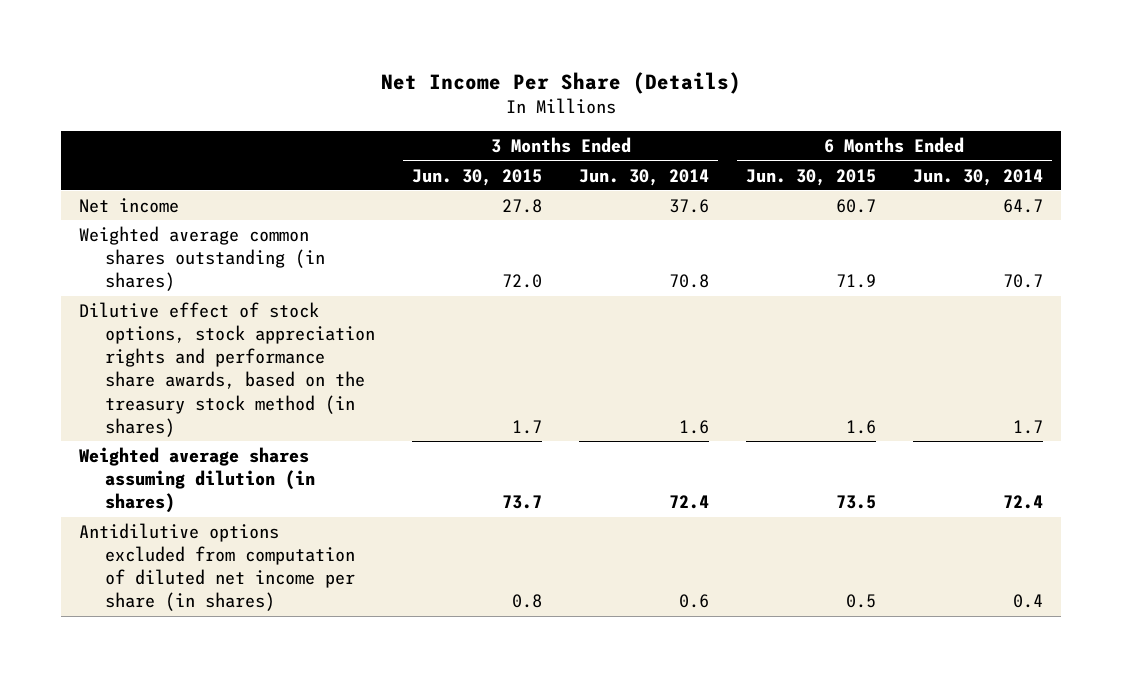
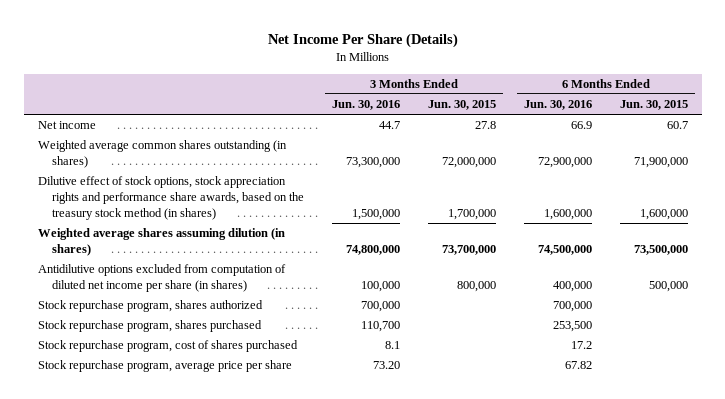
[579,168,710,186] Jun. 30, 2014 -> none
[912,168,1043,186] Jun. 30, 2014 -> none
none -> [331,100,400,111] Jun. 30, 2016
none -> [523,100,592,111] Jun. 30, 2016
[502,274,543,289] 72.0 -> [441,157,496,169] 72,000,000
[836,274,877,289] 71.9 -> [633,157,688,169] 71,900,000
[512,419,543,434] 1.7 -> [447,209,496,221] 1,700,000
[846,419,877,434] 1.6 -> [639,209,688,221] 1,600,000
[502,495,543,510] 73.7 -> [441,245,496,256] 73,700,000
[836,495,877,510] 73.5 -> [633,245,688,256] 73,500,000
[512,594,543,609] 0.8 -> [456,281,496,293] 800,000
[846,594,877,609] 0.5 -> [648,281,688,293] 500,000
none -> [37,300,263,313] Stock repurchase program, shares authorized
none -> [37,320,262,333] Stock repurchase program, shares purchased
none -> [37,340,298,353] Stock repurchase program, cost of shares purchased
none -> [37,360,292,373] Stock repurchase program, average price per share

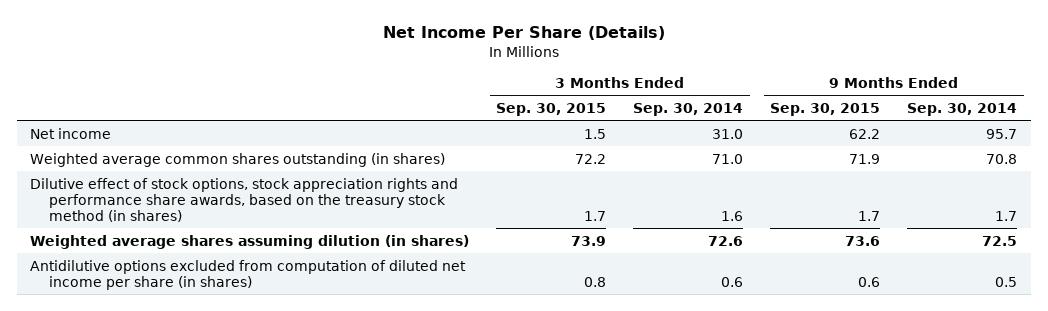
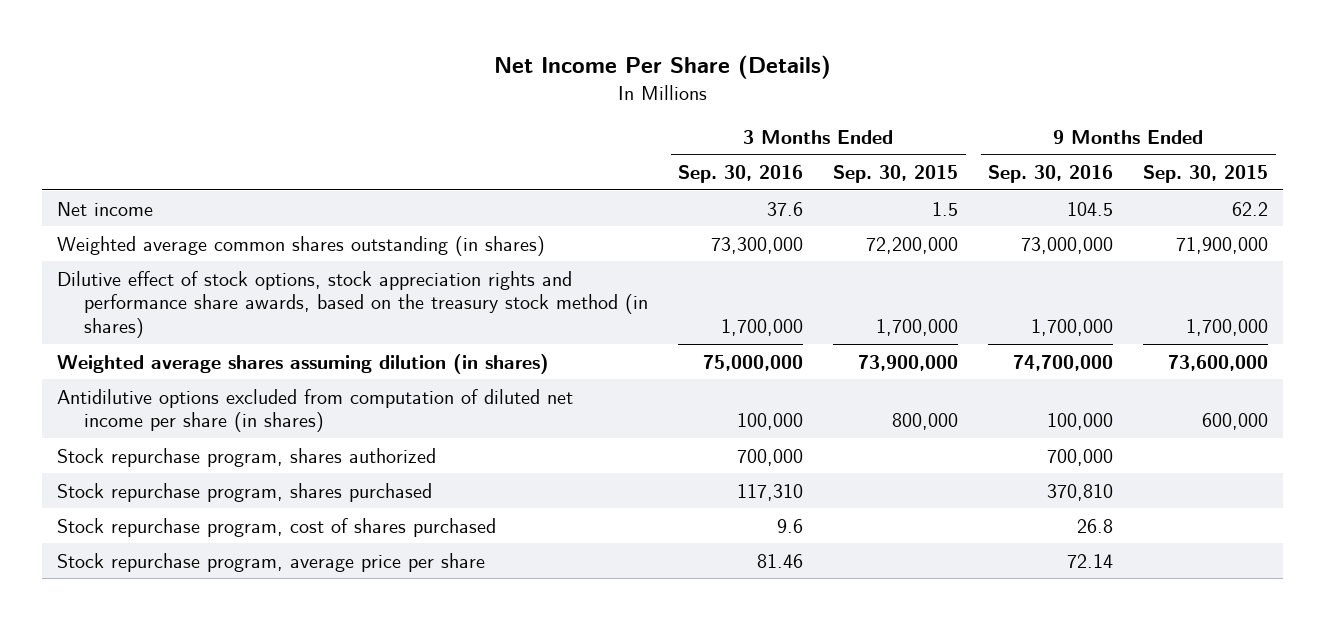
[633,102,744,116] Sep. 30, 2014 -> none
[907,102,1018,116] Sep. 30, 2014 -> none
none -> [678,165,804,184] Sep. 30, 2016
none -> [988,165,1114,184] Sep. 30, 2016
[575,153,607,164] 72.2 -> [866,236,959,254] 72,200,000
[849,153,881,164] 71.9 -> [1176,236,1269,254] 71,900,000
[584,210,607,221] 1.7 -> [876,319,959,337] 1,700,000
[858,210,881,221] 1.7 -> [1186,319,1269,337] 1,700,000
[571,235,607,246] 73.9 -> [858,354,959,371] 73,900,000
[845,235,881,246] 73.6 -> [1168,354,1269,371] 73,600,000
[584,276,607,287] 0.8 -> [892,413,959,431] 800,000
[858,276,881,287] 0.6 -> [1202,413,1269,431] 600,000
none -> [57,447,437,467] Stock repurchase program, shares authorized
none -> [57,482,433,502] Stock repurchase program, shares purchased
none -> [57,517,497,537] Stock repurchase program, cost of shares purchased
none -> [57,552,486,572] Stock repurchase program, average price per share

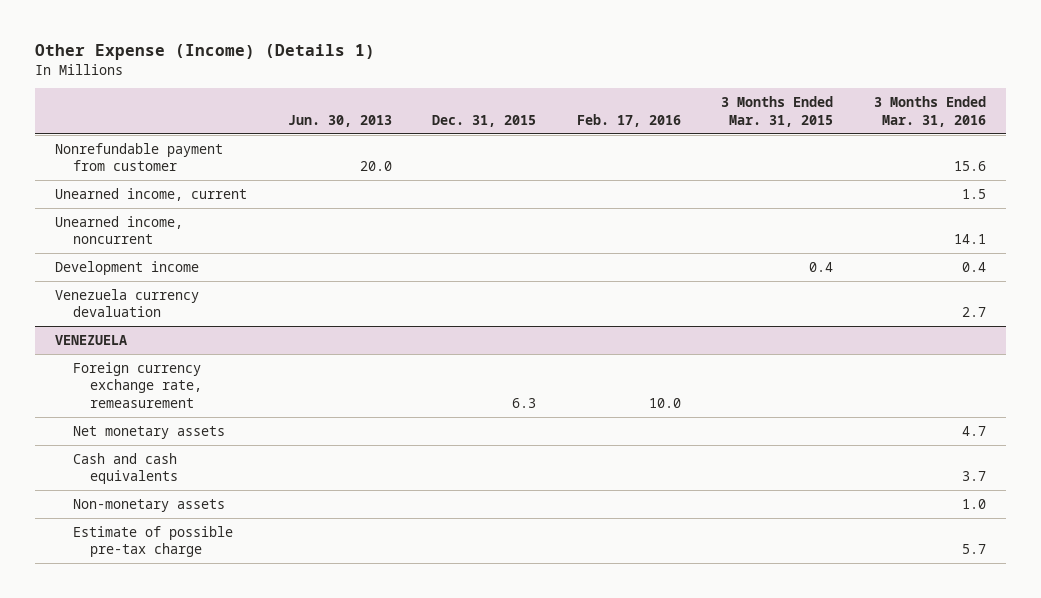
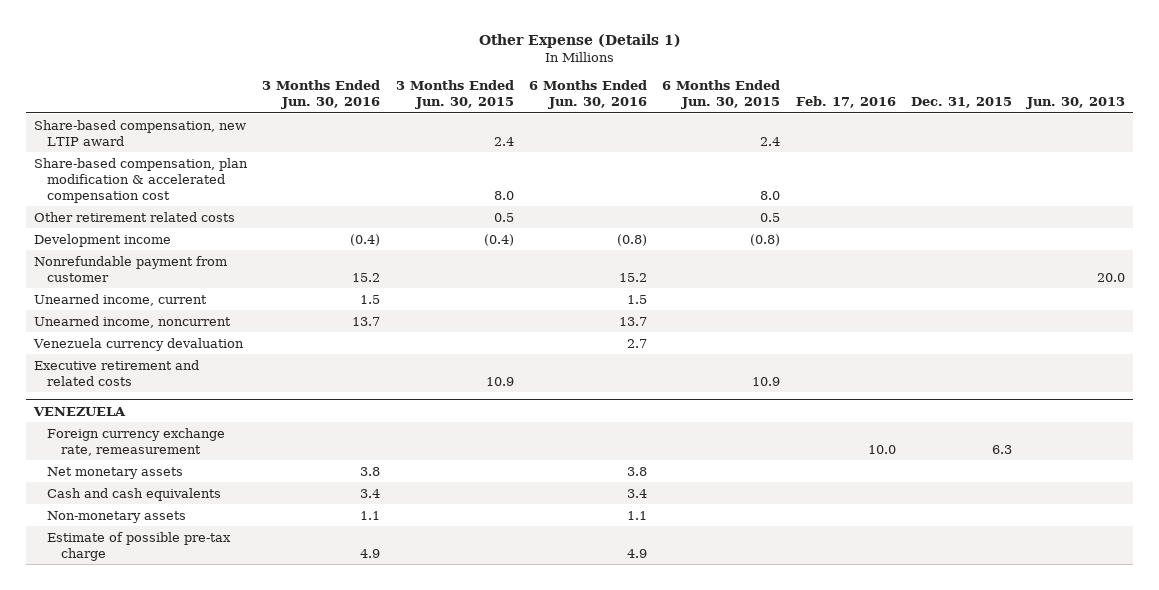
[34,44,375,61] Other Expense (Income) (Details 1) -> [478,34,681,49] Other Expense (Details 1)
[721,96,834,127] 3 Months Ended Mar. 31, 2015 -> none
[873,96,986,127] 3 Months Ended Mar. 31, 2016 -> none
none -> [262,79,381,109] 3 Months Ended Jun. 30, 2016
none -> [395,79,514,109] 3 Months Ended Jun. 30, 2015
none -> [528,79,647,109] 6 Months Ended Jun. 30, 2016
none -> [662,79,781,109] 6 Months Ended Jun. 30, 2015
none -> [33,119,246,146] Share-based compensation, new LTIP award
none -> [33,157,248,203] Share-based compensation, plan modification & accelerated compensation cost
none -> [33,211,235,222] Other retirement related costs
[55,260,200,275] Development income -> [33,233,171,247] Development income
none -> [33,359,199,386] Executive retirement and related costs

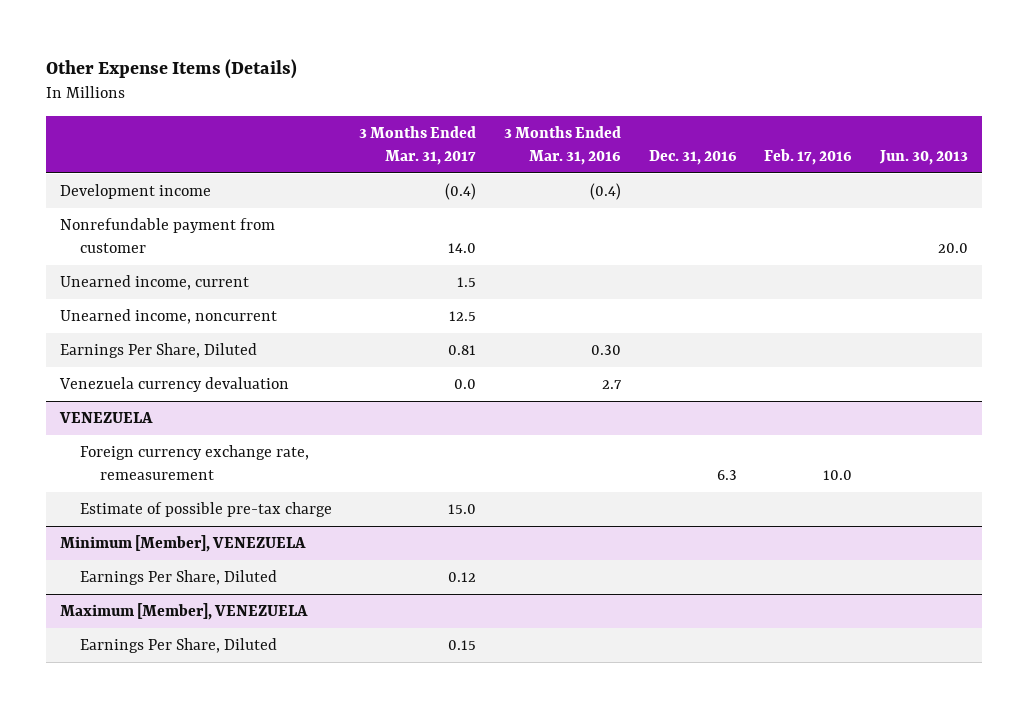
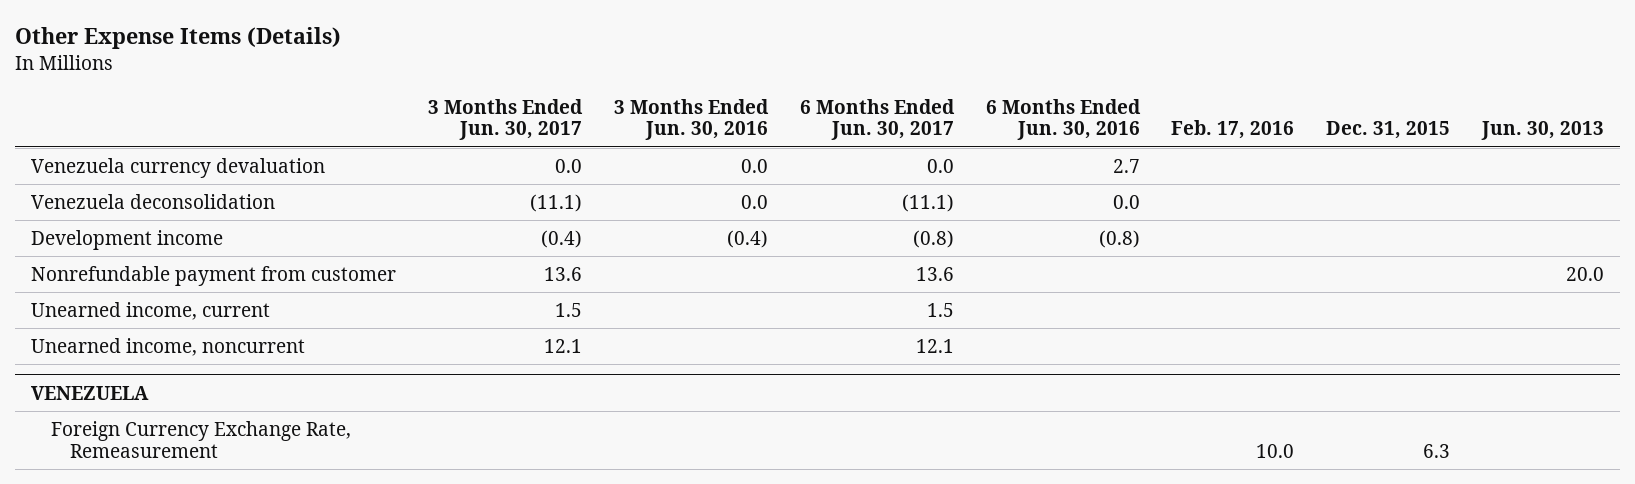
[359,126,477,165] 3 Months Ended Mar. 31, 2017 -> none
[503,126,621,165] 3 Months Ended Mar. 31, 2016 -> none
[648,149,737,165] Dec. 31, 2016 -> none
none -> [428,98,584,141] 3 Months Ended Jun. 30, 2017
none -> [613,98,769,141] 3 Months Ended Jun. 30, 2016
none -> [799,98,955,141] 6 Months Ended Jun. 30, 2017
none -> [985,98,1141,141] 6 Months Ended Jun. 30, 2016
none -> [1326,121,1451,140] Dec. 31, 2015
[58,377,289,393] Venezuela currency devaluation -> [31,157,326,178] Venezuela currency devaluation
none -> [31,193,276,209] Venezuela deconsolidation
[59,343,257,359] Earnings Per Share, Diluted -> none
[79,502,332,518] Estimate of possible pre-tax charge -> none
[59,535,306,553] Minimum [Member], VENEZUELA -> none
[79,570,277,586] Earnings Per Share, Diluted -> none
[59,603,308,621] Maximum [Member], VENEZUELA -> none
[79,638,277,654] Earnings Per Share, Diluted -> none
[79,445,309,480] Foreign currency exchange rate, remeasurement -> [50,420,351,458] Foreign Currency Exchange Rate, Remeasurement

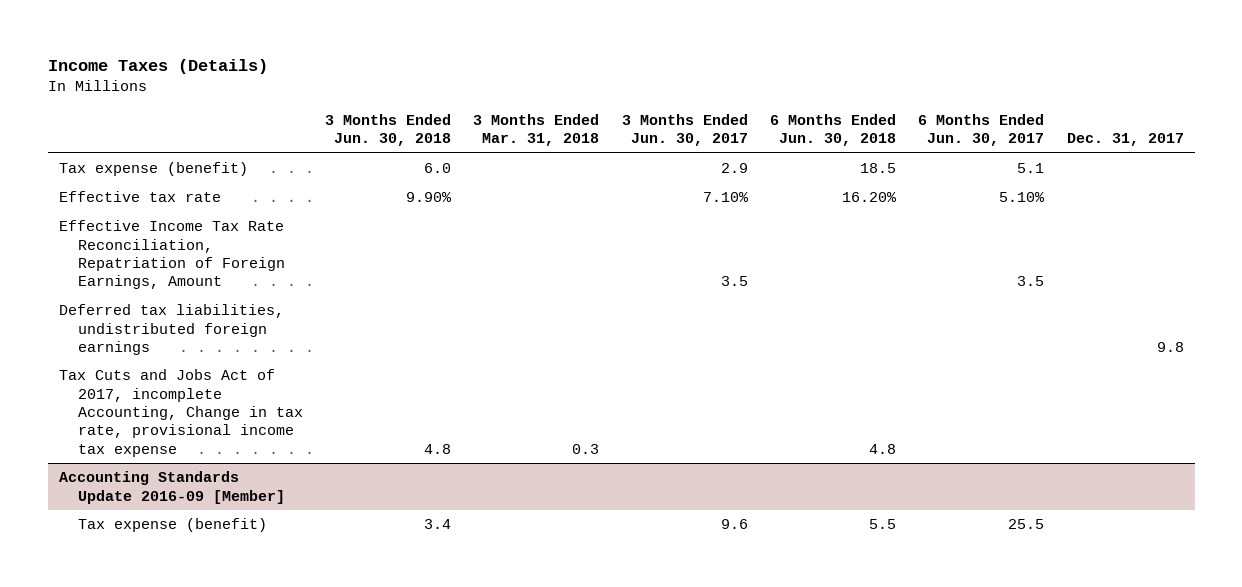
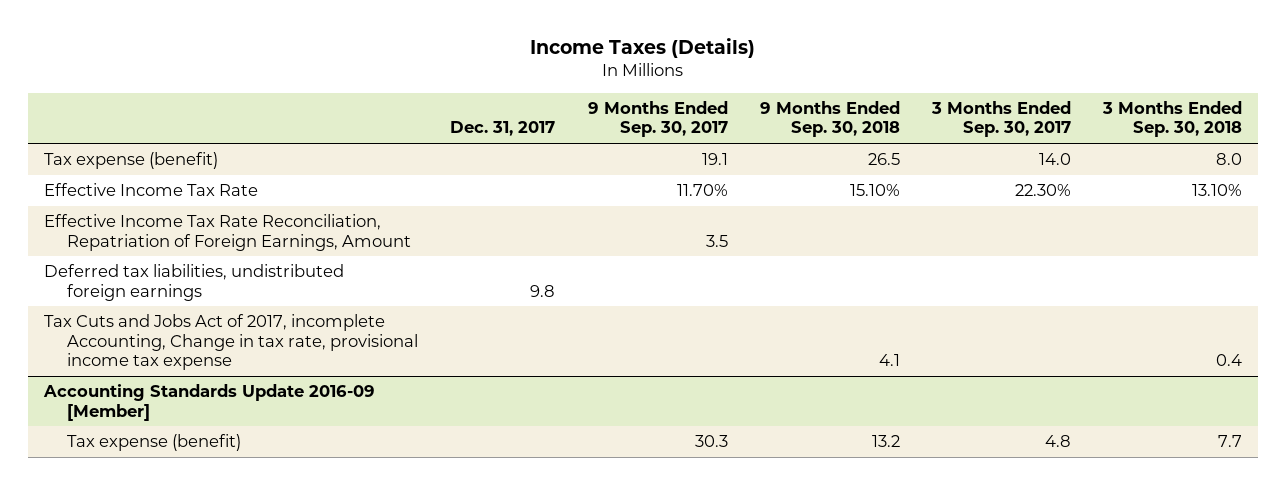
[325,113,452,147] 3 Months Ended Jun. 30, 2018 -> none
[473,113,600,147] 3 Months Ended Mar. 31, 2018 -> none
[621,113,748,147] 3 Months Ended Jun. 30, 2017 -> none
[770,113,897,147] 6 Months Ended Jun. 30, 2018 -> none
[918,113,1045,147] 6 Months Ended Jun. 30, 2017 -> none
none -> [587,100,728,138] 9 Months Ended Sep. 30, 2017
none -> [759,100,900,138] 9 Months Ended Sep. 30, 2018
none -> [930,100,1071,138] 3 Months Ended Sep. 30, 2017
none -> [1102,100,1243,138] 3 Months Ended Sep. 30, 2018
[58,191,221,203] Effective tax rate -> [44,183,259,197] Effective Income Tax Rate

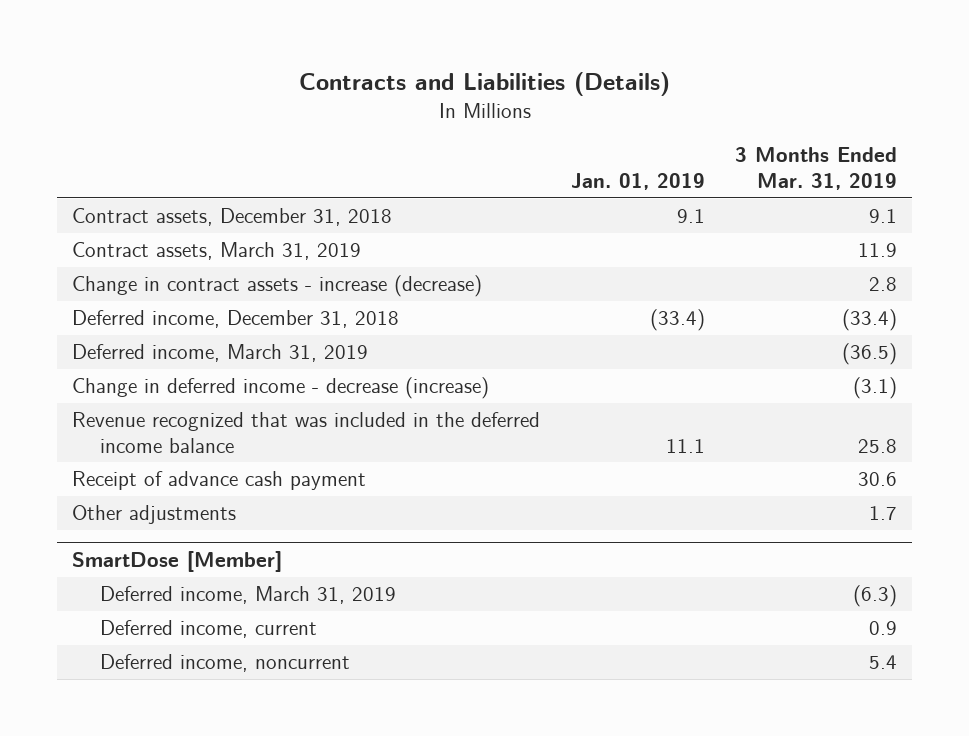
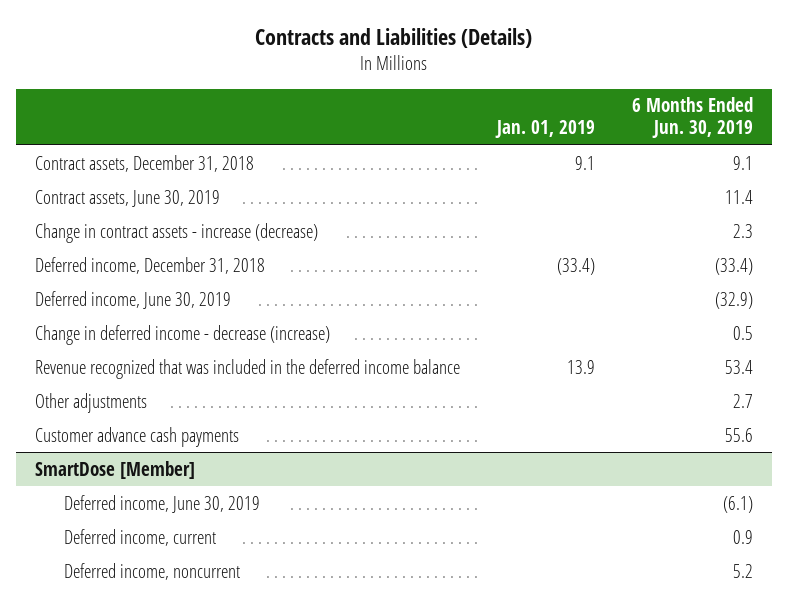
[734,147,897,190] 3 Months Ended Mar. 31, 2019 -> none
none -> [632,97,754,139] 6 Months Ended Jun. 30, 2019
[72,242,362,261] Contract assets, March 31, 2019 -> [34,189,220,207] Contract assets, June 30, 2019
[72,344,369,363] Deferred income, March 31, 2019 -> [34,290,231,309] Deferred income, June 30, 2019
[72,471,367,491] Receipt of advance cash payment -> none
[665,438,705,453] 11.1 -> [567,359,596,374] 13.9
none -> [34,426,239,447] Customer advance cash payments
[100,586,397,605] Deferred income, March 31, 2019 -> [64,494,261,513] Deferred income, June 30, 2019

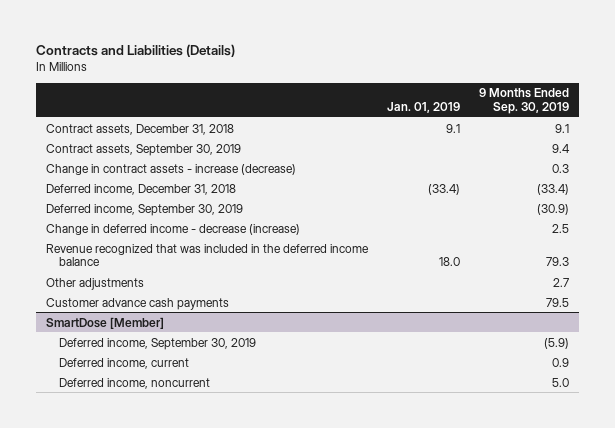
[632,97,754,139] 6 Months Ended Jun. 30, 2019 -> none
none -> [479,88,570,115] 9 Months Ended Sep. 30, 2019
[34,189,220,207] Contract assets, June 30, 2019 -> [46,143,242,156] Contract assets, September 30, 2019
[34,290,231,309] Deferred income, June 30, 2019 -> [46,203,244,216] Deferred income, September 30, 2019
[567,359,596,374] 13.9 -> [439,257,461,267] 18.0
[64,494,261,513] Deferred income, June 30, 2019 -> [59,337,257,350] Deferred income, September 30, 2019

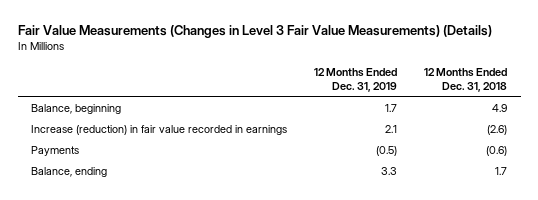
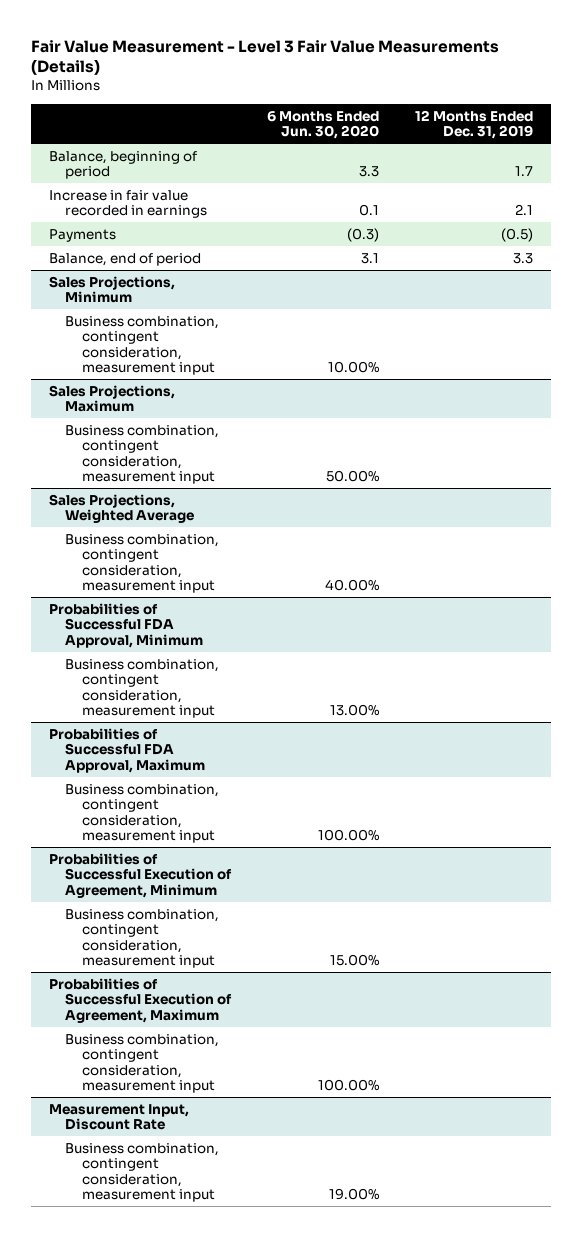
[17,25,492,39] Fair Value Measurements (Changes in Level 3 Fair Value Measurements) (Details) -> [31,39,500,76] Fair Value Measurement - Level 3 Fair Value Measurements (Details)
[424,67,508,93] 12 Months Ended Dec. 31, 2018 -> none
none -> [267,110,380,139] 6 Months Ended Jun. 30, 2020
[31,104,122,115] Balance, beginning -> [48,150,197,180] Balance, beginning of period
[31,125,288,136] Increase (reduction) in fair value recorded in earnings -> [48,189,208,219] Increase in fair value recorded in earnings
[31,167,108,178] Balance, ending -> [48,252,201,266] Balance, end of period
none -> [48,275,175,304] Sales Projections, Minimum
none -> [65,315,220,375] Business combination, contingent consideration, measurement input
none -> [48,384,175,413] Sales Projections, Maximum
none -> [65,424,220,484] Business combination, contingent consideration, measurement input
none -> [48,493,195,524] Sales Projections, Weighted Average
none -> [65,533,220,593] Business combination, contingent consideration, measurement input
none -> [48,602,204,648] Probabilities of Successful FDA Approval, Minimum
none -> [65,658,220,718] Business combination, contingent consideration, measurement input
none -> [48,727,206,773] Probabilities of Successful FDA Approval, Maximum
none -> [65,783,220,843] Business combination, contingent consideration, measurement input
none -> [48,852,233,898] Probabilities of Successful Execution of Agreement, Minimum
none -> [65,908,220,968] Business combination, contingent consideration, measurement input
none -> [48,977,233,1023] Probabilities of Successful Execution of Agreement, Maximum
none -> [65,1033,220,1093] Business combination, contingent consideration, measurement input
none -> [48,1103,189,1131] Measurement Input, Discount Rate
none -> [65,1142,220,1202] Business combination, contingent consideration, measurement input

